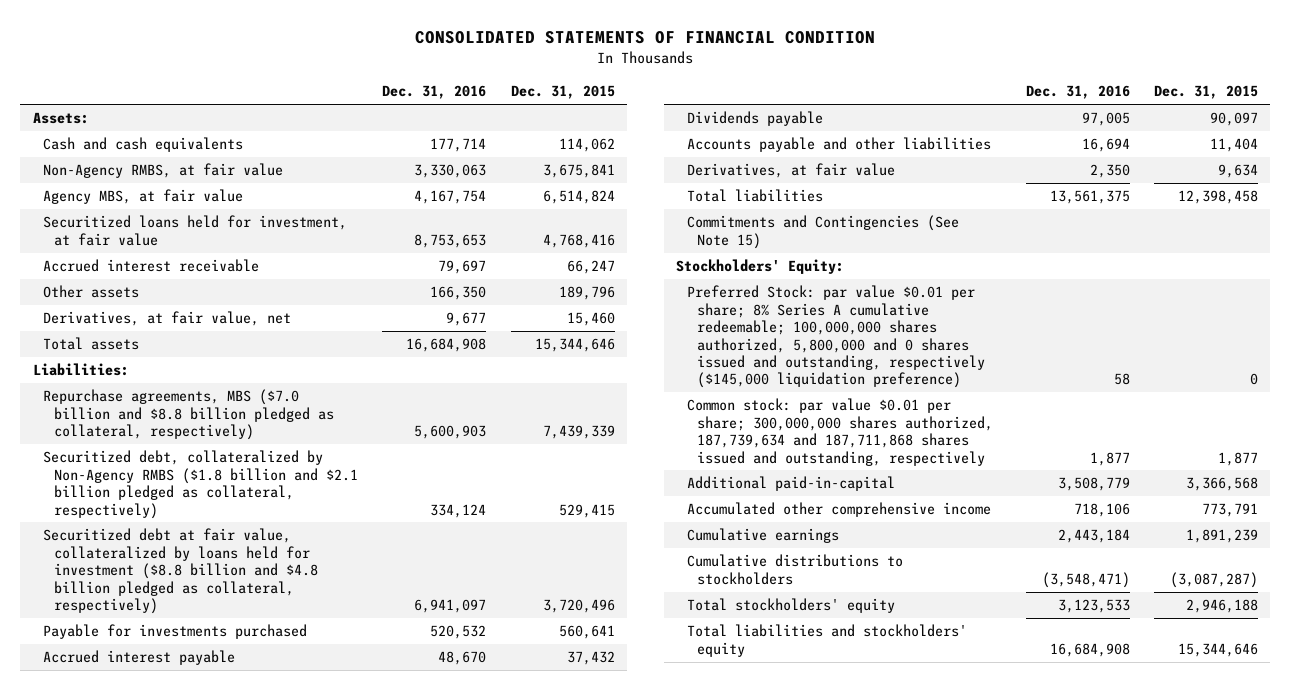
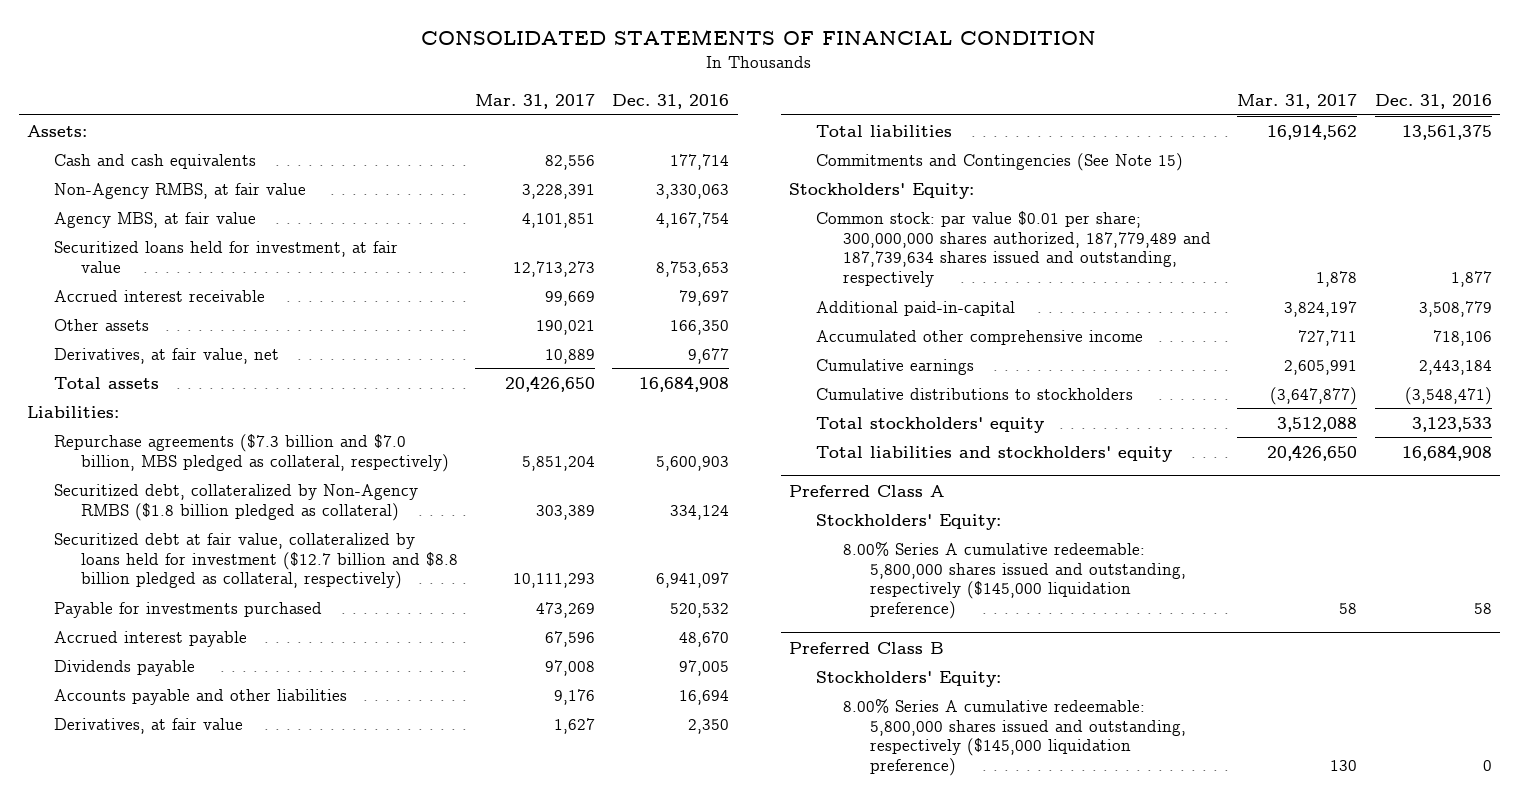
[510,85,615,100] Dec. 31, 2015 -> none
none -> [475,93,596,109] Mar. 31, 2017
[43,389,334,441] Repurchase agreements, MBS ($7.0 billion and $8.8 billion pledged as collateral, respectively) -> [54,433,450,472] Repurchase agreements ($7.3 billion and $7.0 billion, MBS pledged as collateral, respectively)
[43,450,358,519] Securitized debt, collateralized by Non-Agency RMBS ($1.8 billion and $2.1 billion pledged as collateral, respectively) -> [54,483,419,521] Securitized debt, collateralized by Non-Agency RMBS ($1.8 billion pledged as collateral)
[43,528,318,614] Securitized debt at fair value, collateralized by loans held for investment ($8.8 billion and $4.8 billion pledged as collateral, respectively) -> [54,532,459,590] Securitized debt at fair value, collateralized by loans held for investment ($12.7 billion and $8.8 billion pledged as collateral, respectively)
[686,285,986,389] Preferred Stock: par value $0.01 per share; 8% Series A cumulative redeemable; 100,000,000 shares authorized, 5,800,000 and 0 shares issued and outstanding, respectively ($145,000 liquidation preference) -> none
[686,398,994,466] Common stock: par value $0.01 per share; 300,000,000 shares authorized, 187,739,634 and 187,711,868 shares issued and outstanding, respectively -> [816,210,1212,288] Common stock: par value $0.01 per share; 300,000,000 shares authorized, 187,779,489 and 187,739,634 shares issued and outstanding, respectively
none -> [789,484,945,497] Preferred Class A
none -> [816,513,1002,530] Stockholders' Equity:
none -> [843,541,1187,620] 8.00% Series A cumulative redeemable: 5,800,000 shares issued and outstanding, respectively ($145,000 liquidation preference)
none -> [789,641,945,654] Preferred Class B
none -> [816,670,1002,687] Stockholders' Equity:
none -> [843,698,1187,777] 8.00% Series A cumulative redeemable: 5,800,000 shares issued and outstanding, respectively ($145,000 liquidation preference)

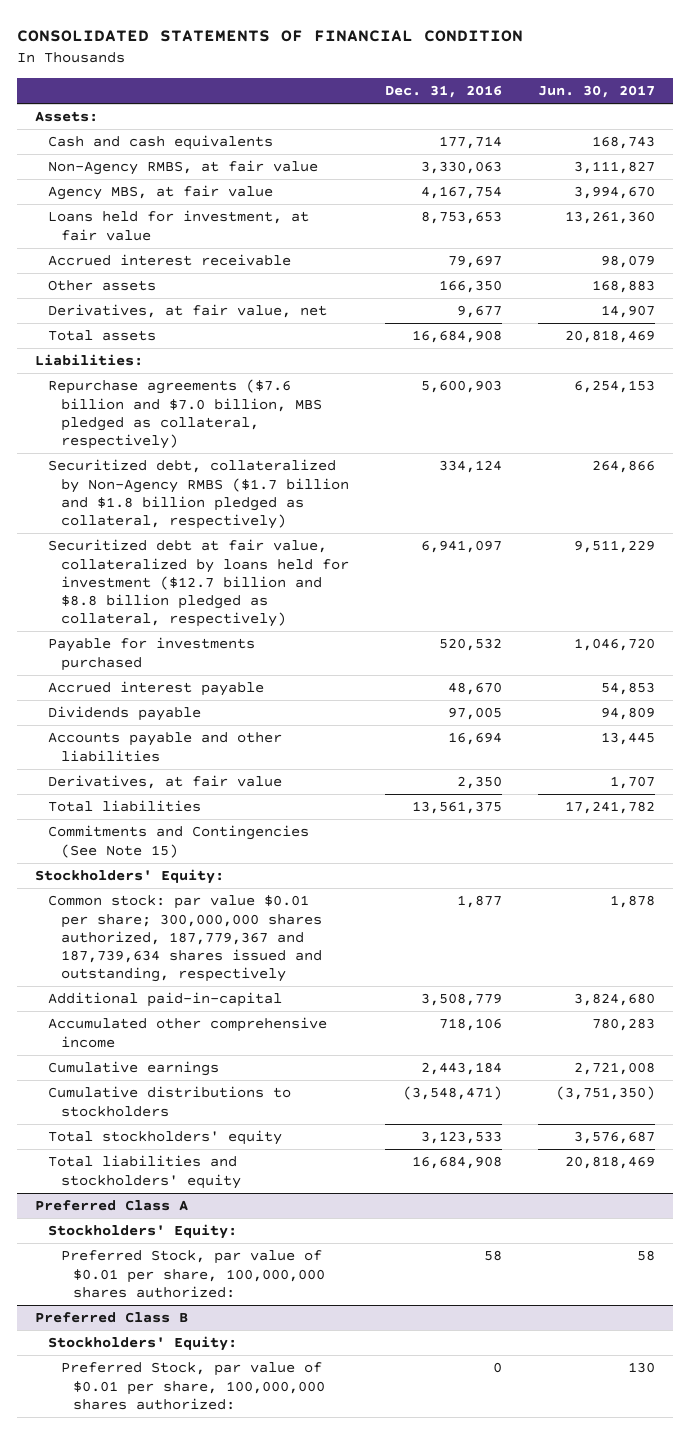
[475,93,596,109] Mar. 31, 2017 -> none
none -> [537,85,655,99] Jun. 30, 2017
[54,240,399,273] Securitized loans held for investment, at fair value -> [47,210,309,241] Loans held for investment, at fair value
[54,433,450,472] Repurchase agreements ($7.3 billion and $7.0 billion, MBS pledged as collateral, respectively) -> [47,379,322,449] Repurchase agreements ($7.6 billion and $7.0 billion, MBS pledged as collateral, respectively)
[54,483,419,521] Securitized debt, collateralized by Non-Agency RMBS ($1.8 billion pledged as collateral) -> [47,459,349,529] Securitized debt, collateralized by Non-Agency RMBS ($1.7 billion and $1.8 billion pledged as collateral, respectively)
[816,210,1212,288] Common stock: par value $0.01 per share; 300,000,000 shares authorized, 187,779,489 and 187,739,634 shares issued and outstanding, respectively -> [47,895,322,983] Common stock: par value $0.01 per share; 300,000,000 shares authorized, 187,779,367 and 187,739,634 shares issued and outstanding, respectively
[843,541,1187,620] 8.00% Series A cumulative redeemable: 5,800,000 shares issued and outstanding, respectively ($145,000 liquidation preference) -> [60,1250,326,1298] Preferred Stock, par value of $0.01 per share, 100,000,000 shares authorized:
[843,698,1187,777] 8.00% Series A cumulative redeemable: 5,800,000 shares issued and outstanding, respectively ($145,000 liquidation preference) -> [60,1362,326,1410] Preferred Stock, par value of $0.01 per share, 100,000,000 shares authorized:

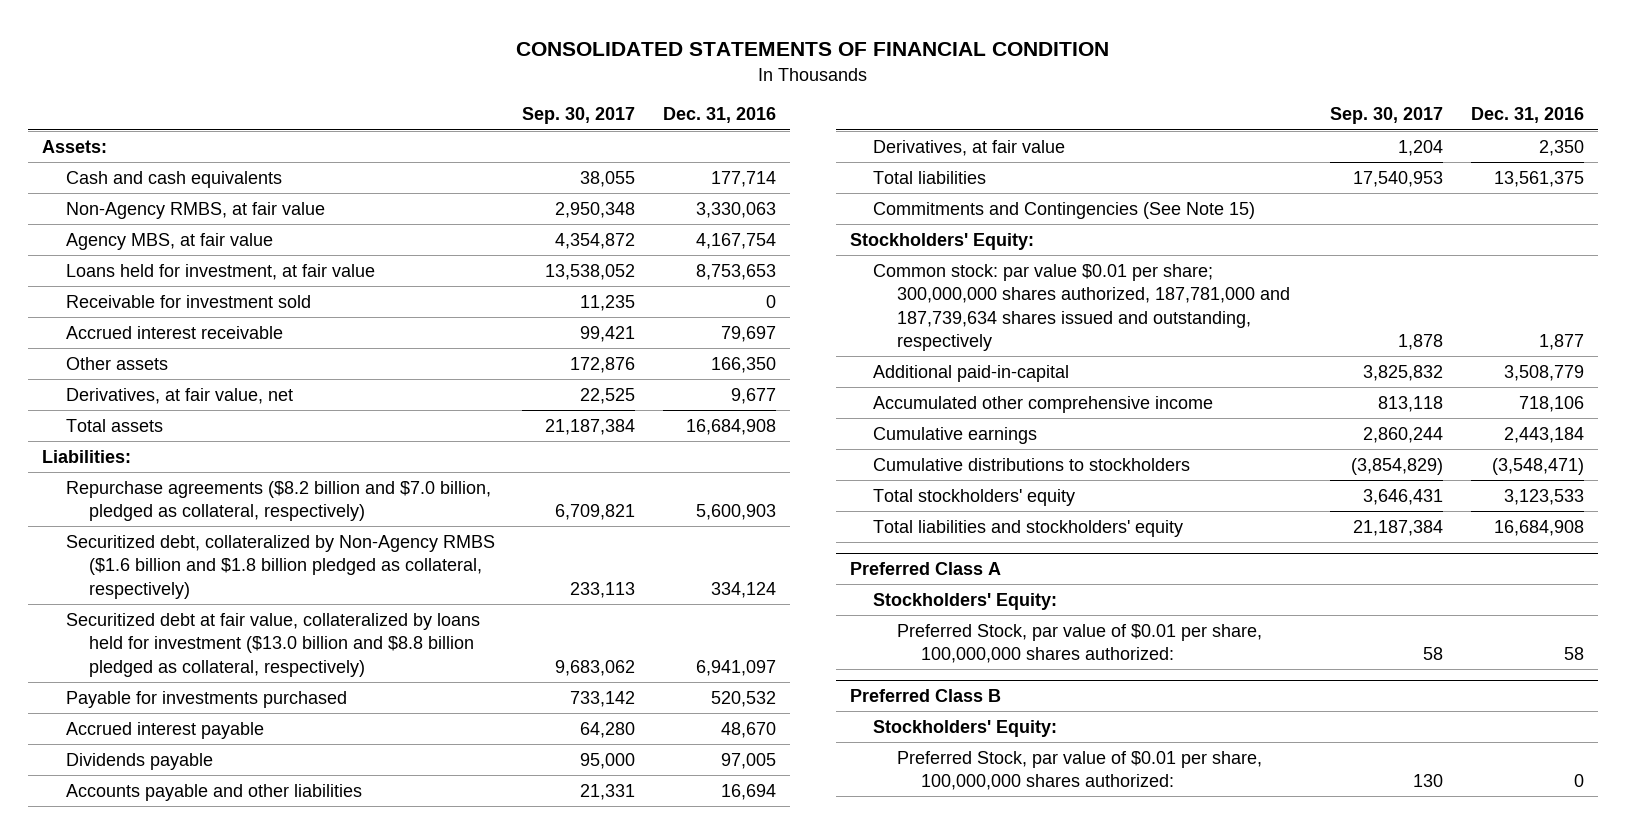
[537,85,655,99] Jun. 30, 2017 -> none
none -> [522,107,636,125] Sep. 30, 2017
none -> [65,294,311,308] Receivable for investment sold
[47,379,322,449] Repurchase agreements ($7.6 billion and $7.0 billion, MBS pledged as collateral, respectively) -> [65,480,491,522] Repurchase agreements ($8.2 billion and $7.0 billion, pledged as collateral, respectively)
[47,459,349,529] Securitized debt, collateralized by Non-Agency RMBS ($1.7 billion and $1.8 billion pledged as collateral, respectively) -> [65,534,495,599] Securitized debt, collateralized by Non-Agency RMBS ($1.6 billion and $1.8 billion pledged as collateral, respectively)
[47,539,349,628] Securitized debt at fair value, collateralized by loans held for investment ($12.7 billion and $8.8 billion pledged as collateral, respectively) -> [65,612,480,677] Securitized debt at fair value, collateralized by loans held for investment ($13.0 billion and $8.8 billion pledged as collateral, respectively)
[47,895,322,983] Common stock: par value $0.01 per share; 300,000,000 shares authorized, 187,779,367 and 187,739,634 shares issued and outstanding, respectively -> [873,263,1290,352] Common stock: par value $0.01 per share; 300,000,000 shares authorized, 187,781,000 and 187,739,634 shares issued and outstanding, respectively

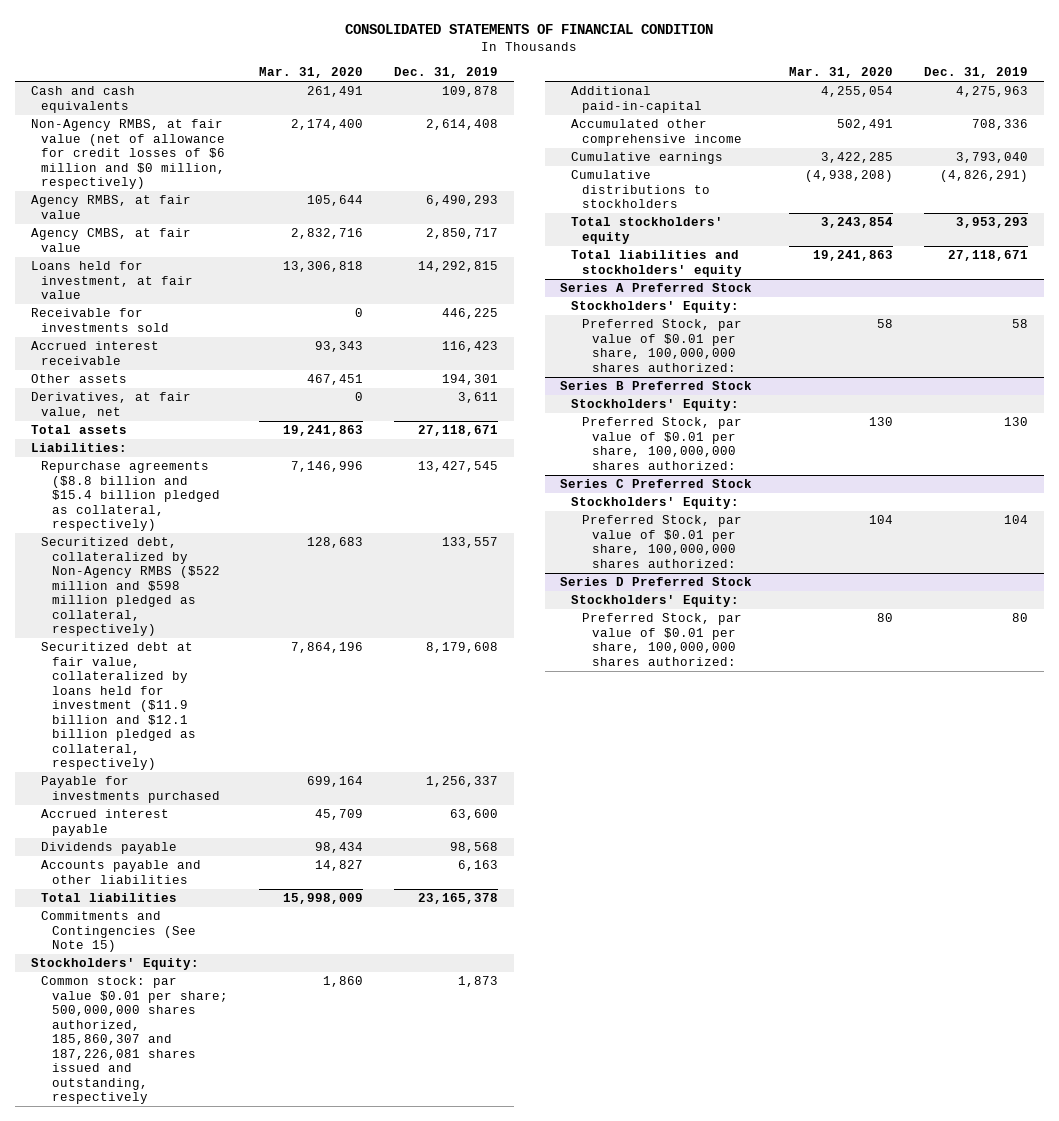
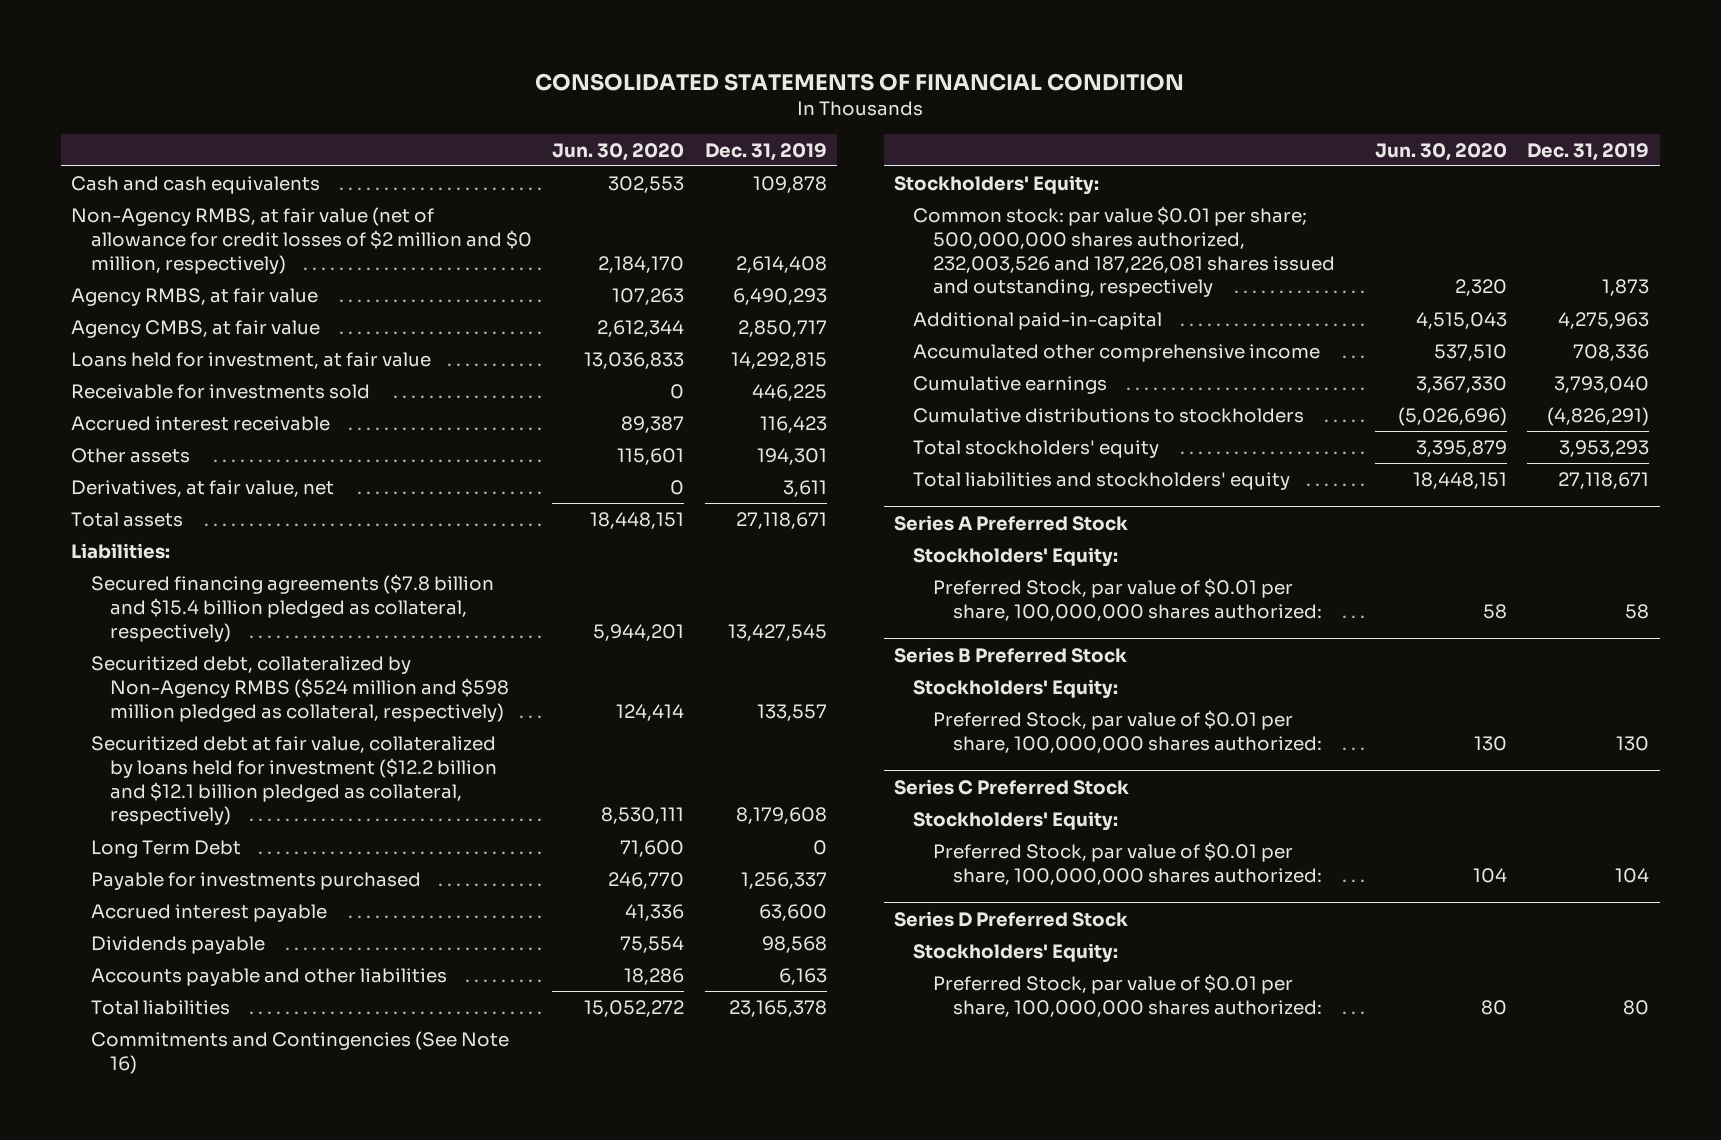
[258,67,363,79] Mar. 31, 2020 -> none
none -> [552,142,685,161] Jun. 30, 2020
[30,119,226,190] Non-Agency RMBS, at fair value (net of allowance for credit losses of $6 million and $0 million, respectively) -> [71,206,532,274] Non-Agency RMBS, at fair value (net of allowance for credit losses of $2 million and $0 million, respectively)
[41,461,220,532] Repurchase agreements ($8.8 billion and $15.4 billion pledged as collateral, respectively) -> [90,573,494,642] Secured financing agreements ($7.8 billion and $15.4 billion pledged as collateral, respectively)
[41,537,220,637] Securitized debt, collateralized by Non-Agency RMBS ($522 million and $598 million pledged as collateral, respectively) -> [90,655,510,722] Securitized debt, collateralized by Non-Agency RMBS ($524 million and $598 million pledged as collateral, respectively)
[41,642,196,771] Securitized debt at fair value, collateralized by loans held for investment ($11.9 billion and $12.1 billion pledged as collateral, respectively) -> [90,735,498,826] Securitized debt at fair value, collateralized by loans held for investment ($12.2 billion and $12.1 billion pledged as collateral, respectively)
none -> [90,839,241,858] Long Term Debt
[41,911,196,953] Commitments and Contingencies (See Note 15) -> [90,1030,509,1074] Commitments and Contingencies (See Note 16)
[41,976,228,1105] Common stock: par value $0.01 per share; 500,000,000 shares authorized, 185,860,307 and 187,226,081 shares issued and outstanding, respectively -> [913,205,1336,298] Common stock: par value $0.01 per share; 500,000,000 shares authorized, 232,003,526 and 187,226,081 shares issued and outstanding, respectively

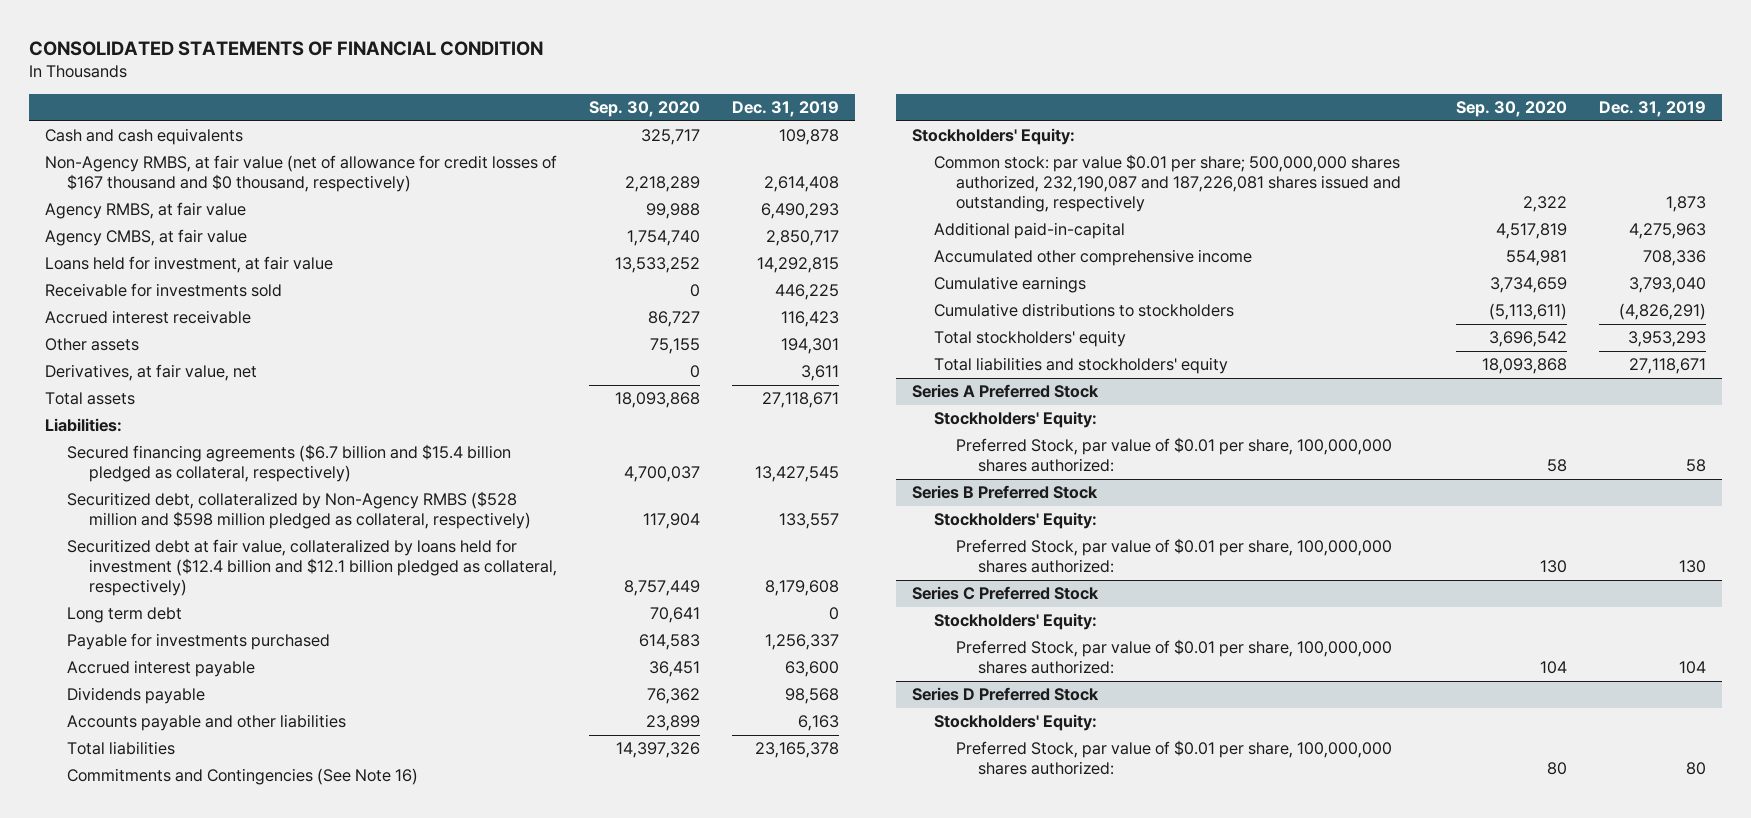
[552,142,685,161] Jun. 30, 2020 -> none
none -> [589,101,701,118] Sep. 30, 2020
[71,206,532,274] Non-Agency RMBS, at fair value (net of allowance for credit losses of $2 million and $0 million, respectively) -> [45,155,558,193] Non-Agency RMBS, at fair value (net of allowance for credit losses of $167 thousand and $0 thousand, respectively)
[90,573,494,642] Secured financing agreements ($7.8 billion and $15.4 billion pledged as collateral, respectively) -> [67,444,512,483] Secured financing agreements ($6.7 billion and $15.4 billion pledged as collateral, respectively)
[90,655,510,722] Securitized debt, collateralized by Non-Agency RMBS ($524 million and $598 million pledged as collateral, respectively) -> [67,491,532,530] Securitized debt, collateralized by Non-Agency RMBS ($528 million and $598 million pledged as collateral, respectively)
[90,735,498,826] Securitized debt at fair value, collateralized by loans held for investment ($12.2 billion and $12.1 billion pledged as collateral, respectively) -> [67,539,558,597] Securitized debt at fair value, collateralized by loans held for investment ($12.4 billion and $12.1 billion pledged as collateral, respectively)
[90,839,241,858] Long Term Debt -> [67,607,183,624] Long term debt
[913,205,1336,298] Common stock: par value $0.01 per share; 500,000,000 shares authorized, 232,003,526 and 187,226,081 shares issued and outstanding, respectively -> [934,154,1402,213] Common stock: par value $0.01 per share; 500,000,000 shares authorized, 232,190,087 and 187,226,081 shares issued and outstanding, respectively

